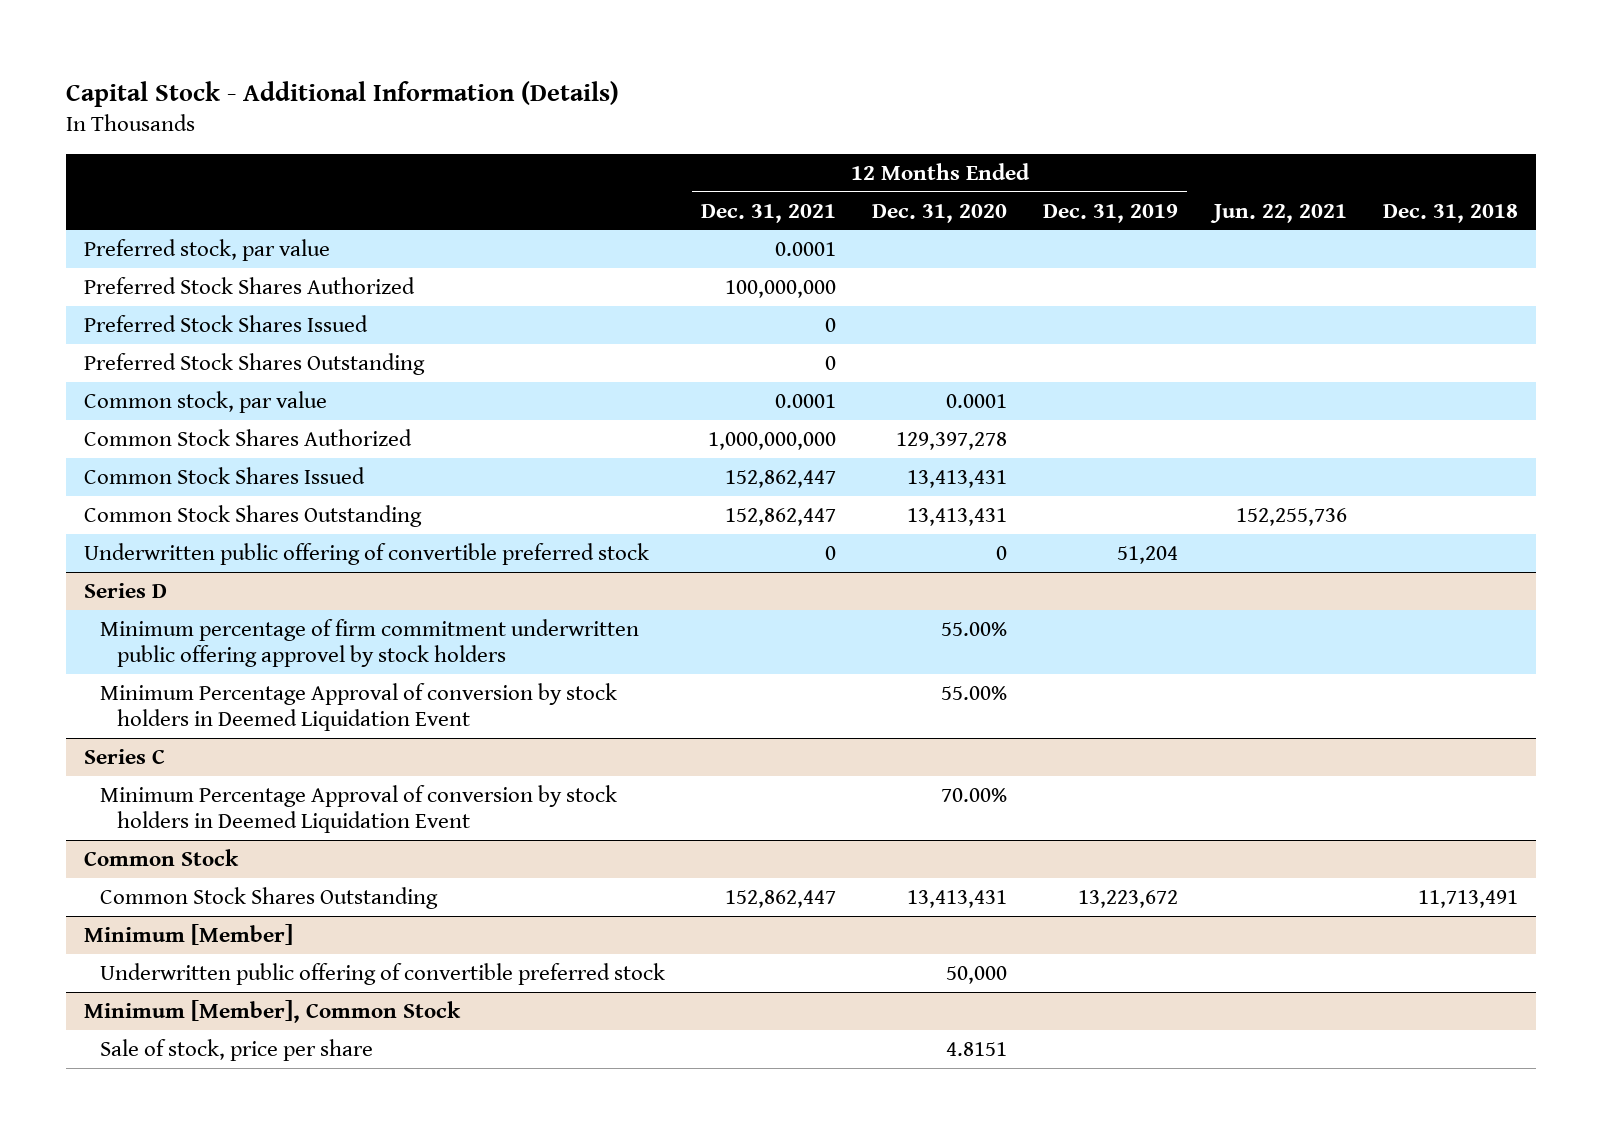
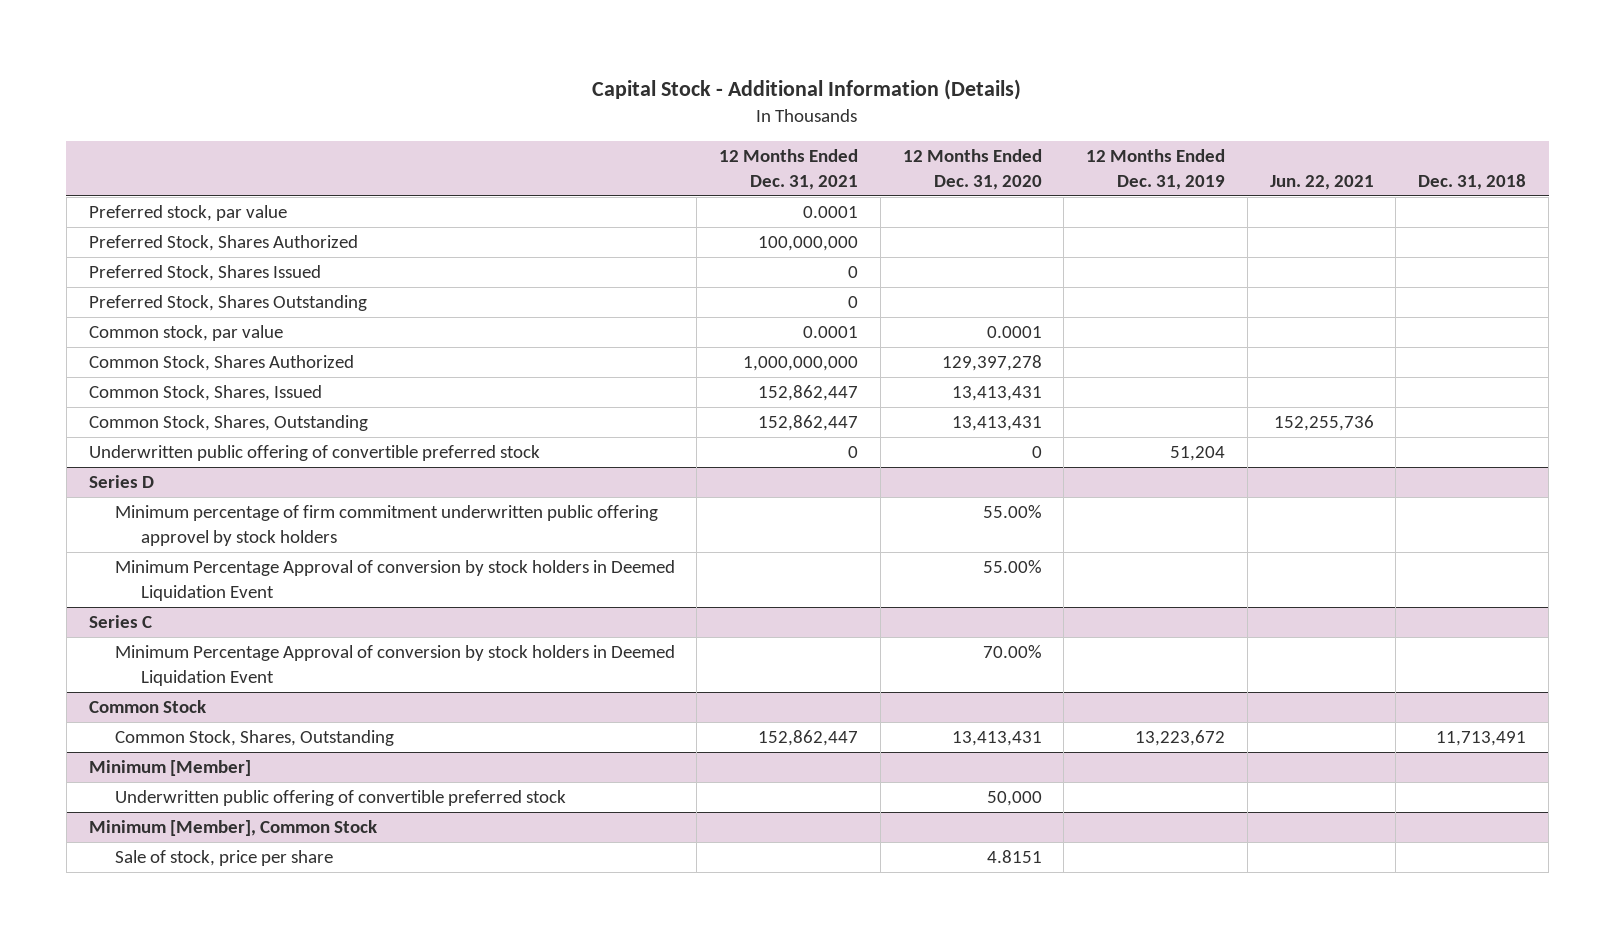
[83,276,415,294] Preferred Stock Shares Authorized -> [88,235,358,252] Preferred Stock, Shares Authorized
[83,314,368,332] Preferred Stock Shares Issued -> [88,265,321,282] Preferred Stock, Shares Issued
[83,352,425,375] Preferred Stock Shares Outstanding -> [88,295,367,312] Preferred Stock, Shares Outstanding
[83,428,412,446] Common Stock Shares Authorized -> [88,355,354,372] Common Stock, Shares Authorized
[83,466,365,484] Common Stock Shares Issued -> [88,385,322,402] Common Stock, Shares, Issued
[83,504,422,527] Common Stock Shares Outstanding -> [88,415,368,432] Common Stock, Shares, Outstanding
[100,886,439,909] Common Stock Shares Outstanding -> [114,730,394,747] Common Stock, Shares, Outstanding

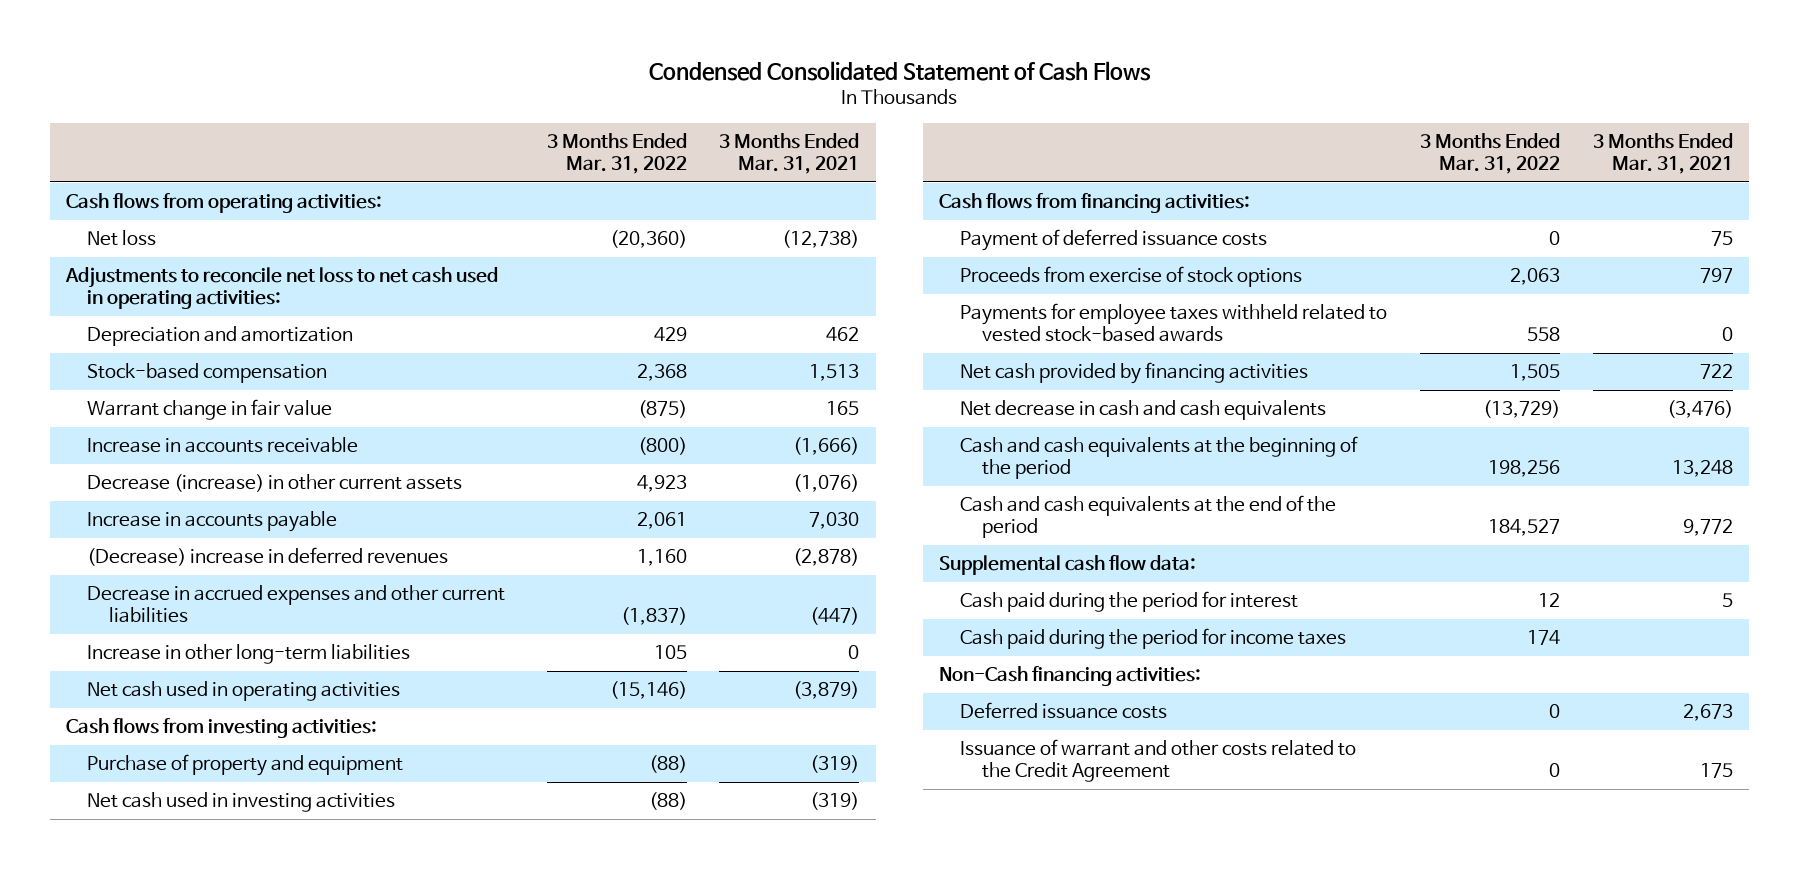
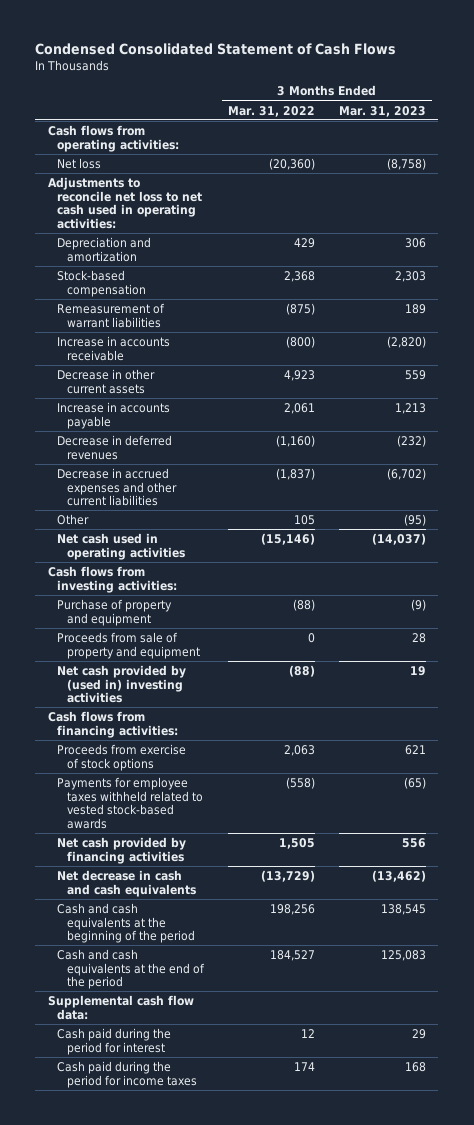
[719,133,860,175] 3 Months Ended Mar. 31, 2021 -> none
none -> [339,105,427,117] Mar. 31, 2023
[87,399,333,421] Warrant change in fair value -> [57,302,166,328] Remeasurement of warrant liabilities
[87,474,463,493] Decrease (increase) in other current assets -> [57,368,156,394] Decrease in other current assets
[87,547,449,567] (Decrease) increase in deferred revenues -> [57,434,173,460] Decrease in deferred revenues
[636,549,687,567] 1,160 -> [276,434,316,447] (1,160)
[87,644,411,665] Increase in other long-term liabilities -> none
none -> [57,513,90,525] Other
none -> [57,631,200,659] Proceeds from sale of property and equipment
[87,792,396,813] Net cash used in investing activities -> [57,664,187,704] Net cash provided by (used in) investing activities
[960,229,1268,252] Payment of deferred issuance costs -> none
[1526,327,1560,342] 558 -> [286,776,316,789] (558)
[939,666,1202,687] Non-Cash financing activities: -> none
[960,702,1168,720] Deferred issuance costs -> none
[960,739,1357,783] Issuance of warrant and other costs related to the Credit Agreement -> none

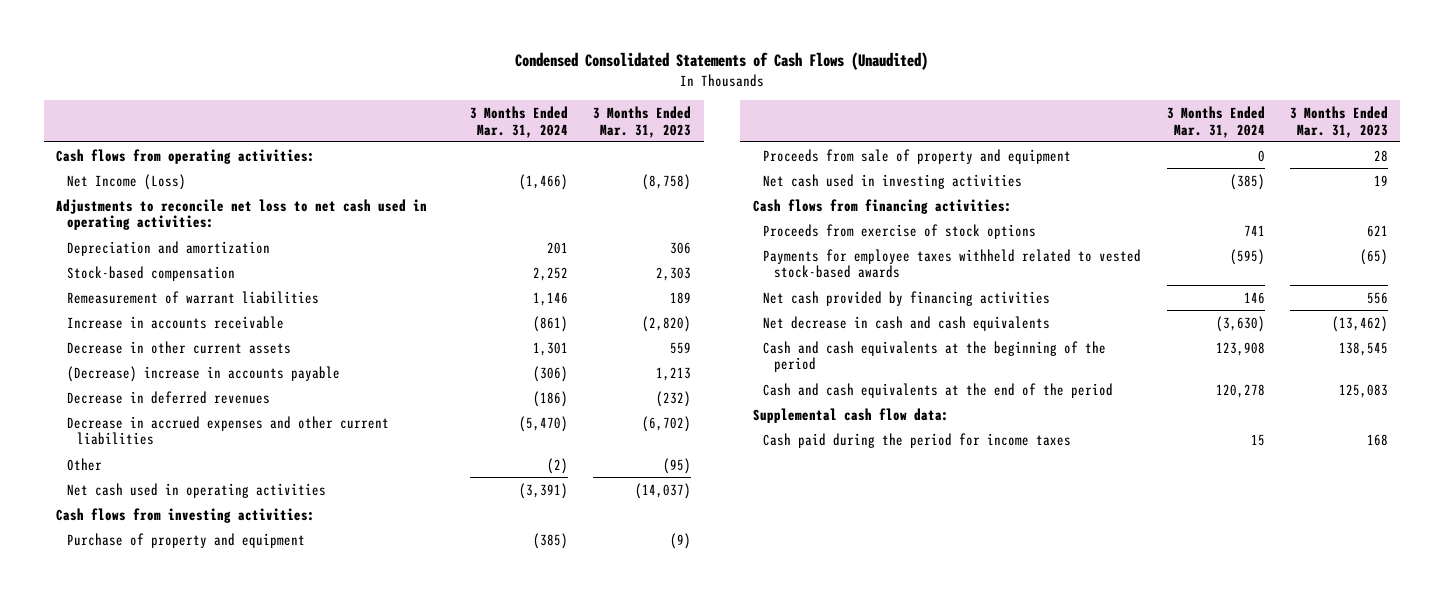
[35,42,397,55] Condensed Consolidated Statement of Cash Flows -> [514,52,928,71] Condensed Consolidated Statements of Cash Flows (Unaudited)
[228,105,316,117] Mar. 31, 2022 -> none
none -> [469,105,568,138] 3 Months Ended Mar. 31, 2024
[57,157,102,169] Net loss -> [66,173,186,190] Net Income (Loss)
[57,401,171,429] Increase in accounts payable -> [66,365,340,382] (Decrease) increase in accounts payable
[57,664,187,704] Net cash provided by (used in) investing activities -> [763,173,1023,189] Net cash used in investing activities
[57,1027,172,1055] Cash paid during the period for interest -> none

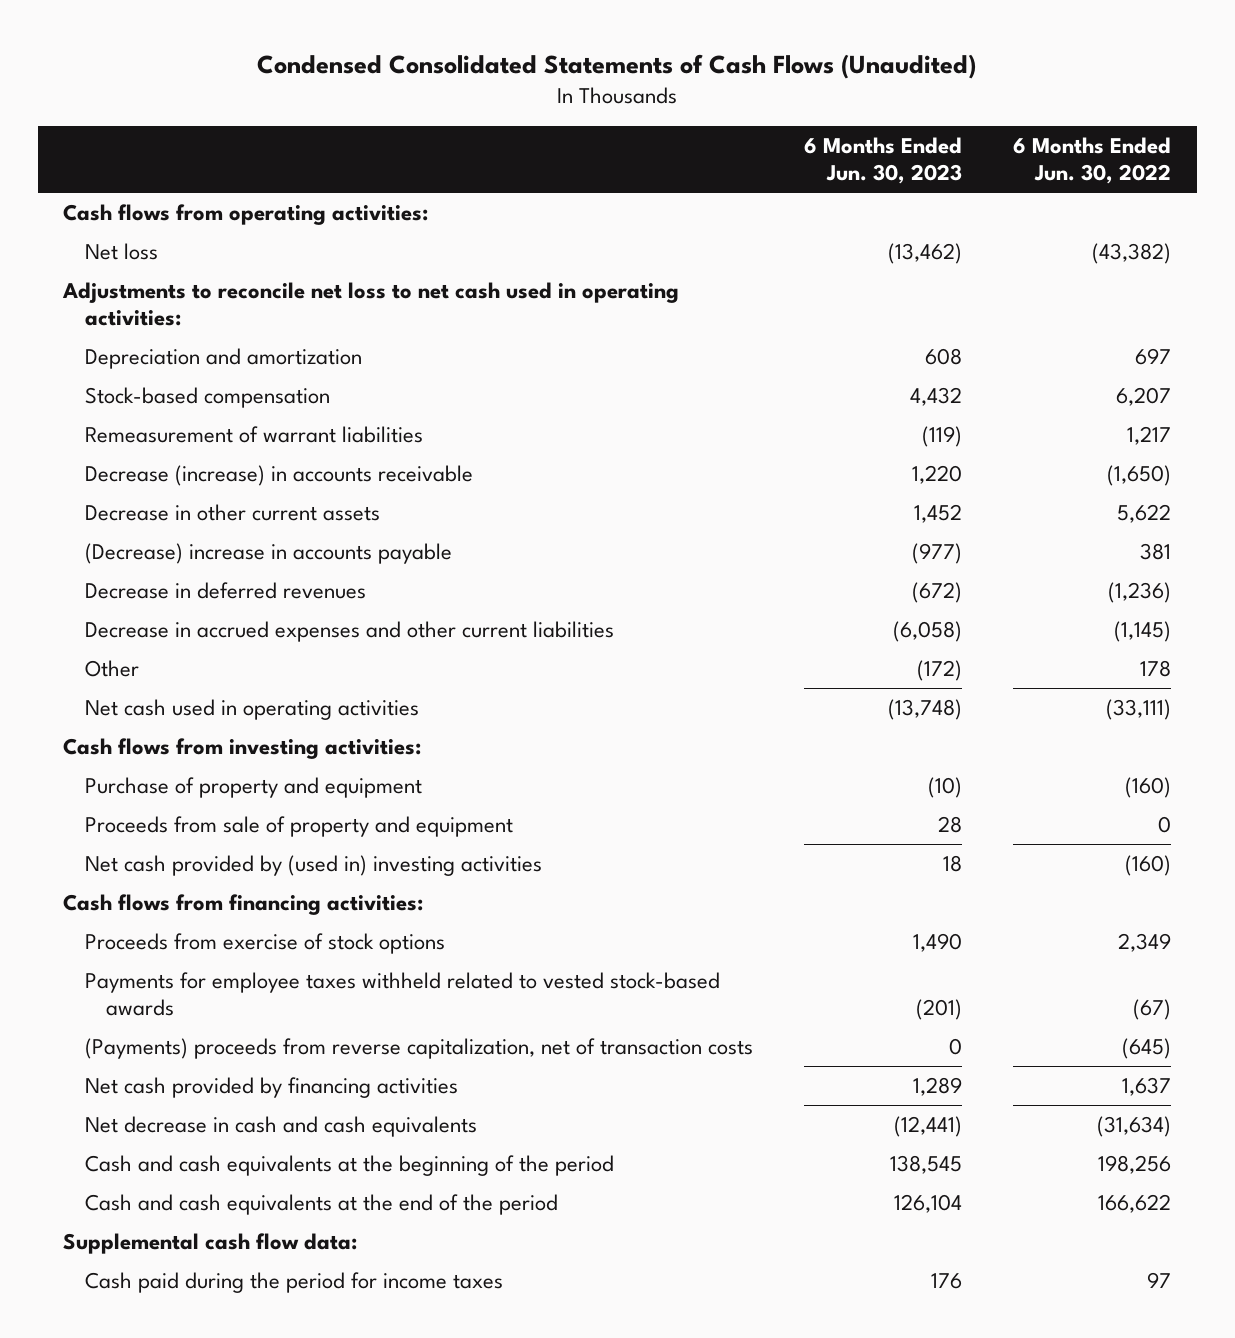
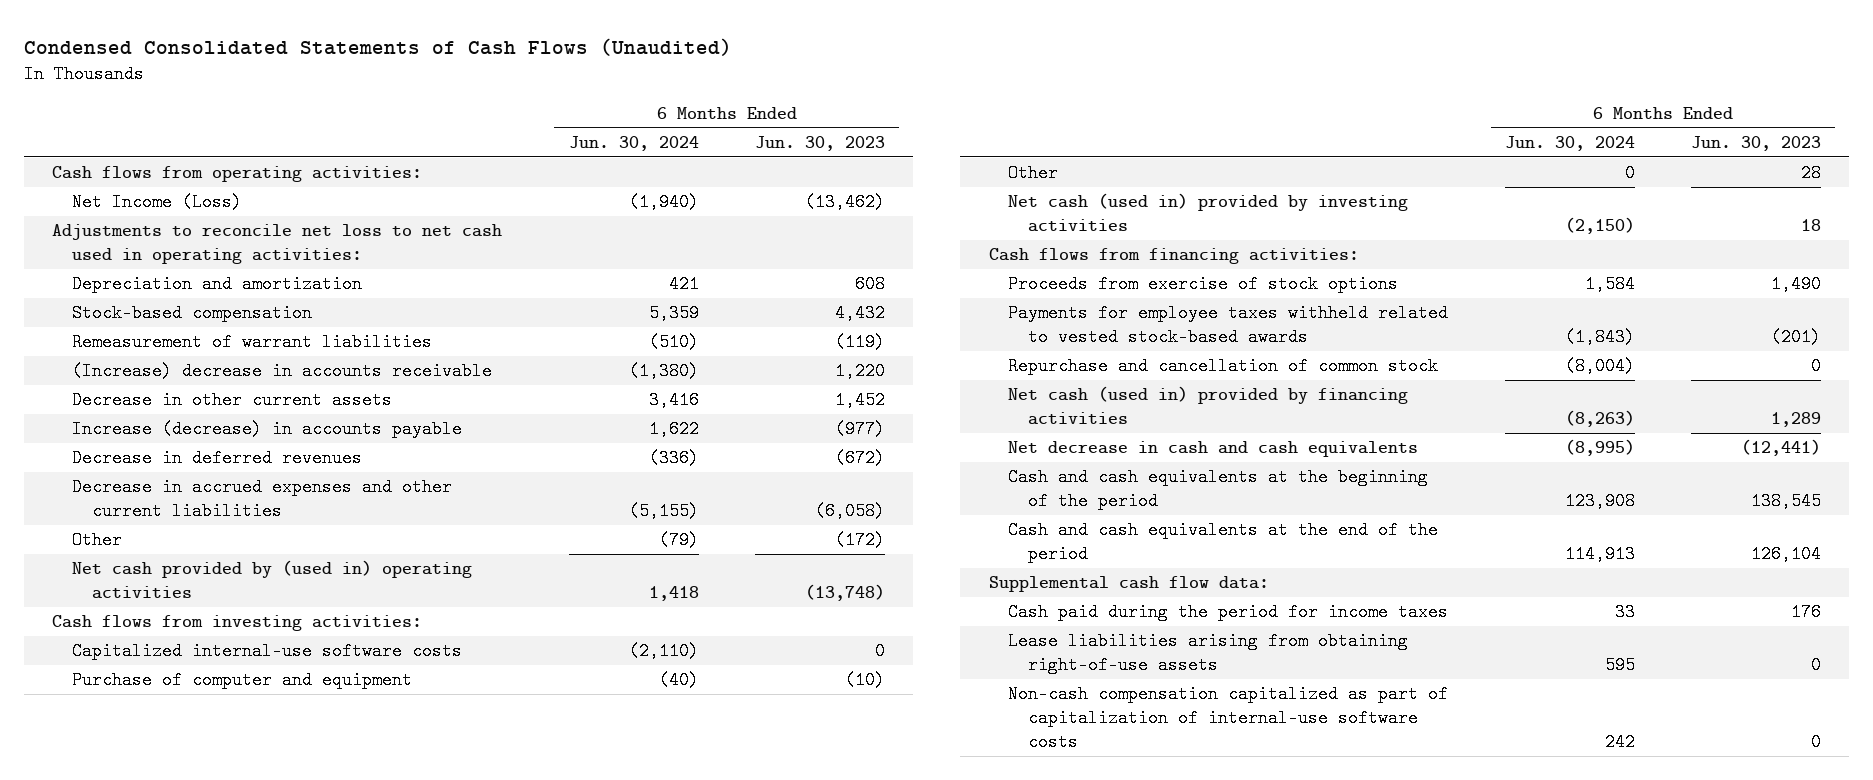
[1013,137,1172,184] 6 Months Ended Jun. 30, 2022 -> none
none -> [568,135,699,151] Jun. 30, 2024
[84,243,158,261] Net loss -> [72,193,243,212] Net Income (Loss)
[84,465,473,487] Decrease (increase) in accounts receivable -> [72,362,493,381] (Increase) decrease in accounts receivable
[84,543,452,565] (Decrease) increase in accounts payable -> [72,420,463,439] Increase (decrease) in accounts payable
[84,699,419,721] Net cash used in operating activities -> [72,560,473,600] Net cash provided by (used in) operating activities
[84,816,513,838] Proceeds from sale of property and equipment -> none
none -> [72,642,463,661] Capitalized internal-use software costs
[84,777,422,799] Purchase of property and equipment -> [72,671,413,690] Purchase of computer and equipment
none -> [1008,164,1059,183] Other
[84,855,542,877] Net cash provided by (used in) investing activities -> [1008,193,1409,233] Net cash (used in) provided by investing activities
[84,1038,753,1060] (Payments) proceeds from reverse capitalization, net of transaction costs -> none
none -> [1008,357,1439,376] Repurchase and cancellation of common stock
[84,1077,458,1099] Net cash provided by financing activities -> [1008,386,1409,426] Net cash (used in) provided by financing activities
none -> [1008,632,1409,675] Lease liabilities arising from obtaining right-of-use assets
none -> [1008,685,1449,751] Non-cash compensation capitalized as part of capitalization of internal-use software costs

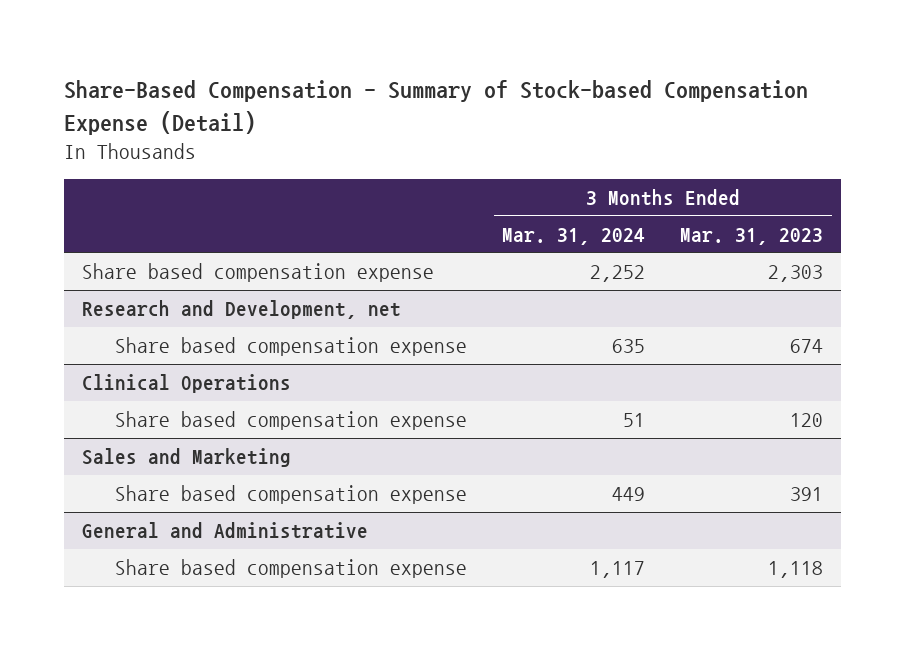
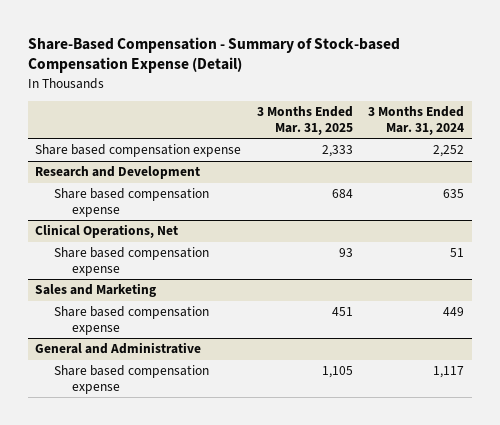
[680,227,824,245] Mar. 31, 2023 -> none
none -> [256,106,353,135] 3 Months Ended Mar. 31, 2025
[81,300,401,320] Research and Development, net -> [35,166,201,180] Research and Development
[81,374,291,394] Clinical Operations -> [35,224,179,239] Clinical Operations, Net

